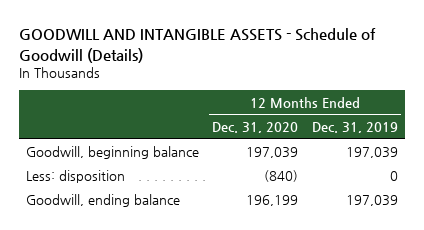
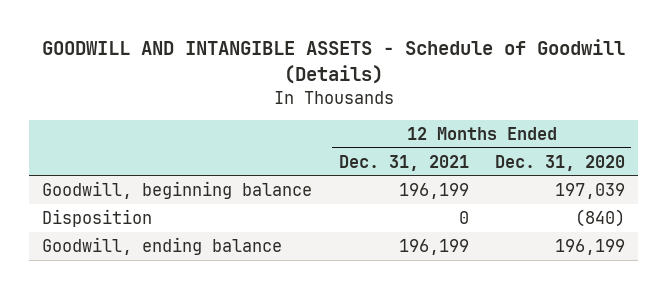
[311,121,398,133] Dec. 31, 2019 -> none
none -> [338,154,469,171] Dec. 31, 2021
[26,169,126,183] Less: disposition -> [42,208,153,227] Disposition

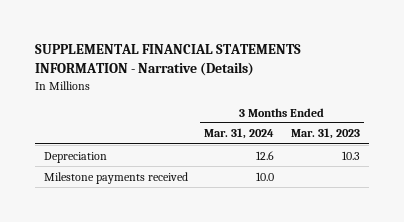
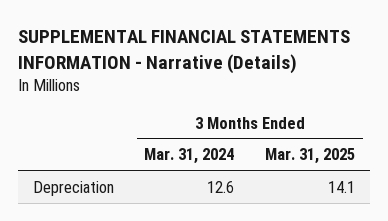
[291,128,361,140] Mar. 31, 2023 -> none
none -> [265,148,356,165] Mar. 31, 2025
[43,171,188,184] Milestone payments received -> none

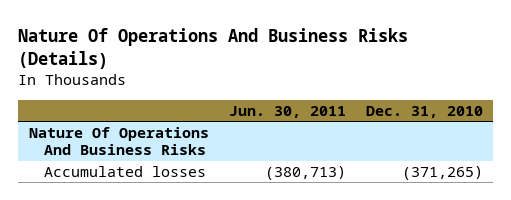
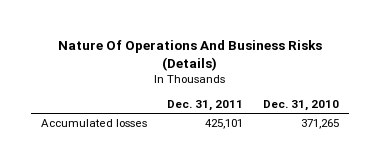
[228,106,346,119] Jun. 30, 2011 -> none
none -> [167,100,244,112] Dec. 31, 2011
[28,127,209,156] Nature Of Operations And Business Risks -> none
[401,166,483,181] (371,265) -> [301,119,340,130] 371,265

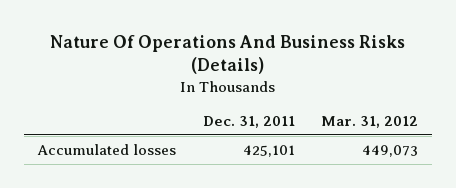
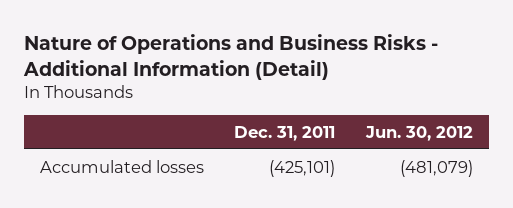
[50,34,406,75] Nature Of Operations And Business Risks (Details) -> [23,33,439,80] Nature of Operations and Business Risks - Additional Information (Detail)
[321,115,419,128] Mar. 31, 2012 -> none
none -> [365,125,474,141] Jun. 30, 2012
[242,145,295,158] 425,101 -> [269,159,336,177] (425,101)

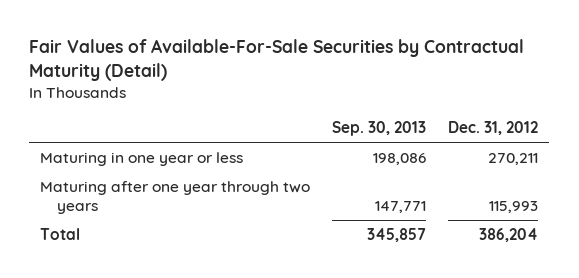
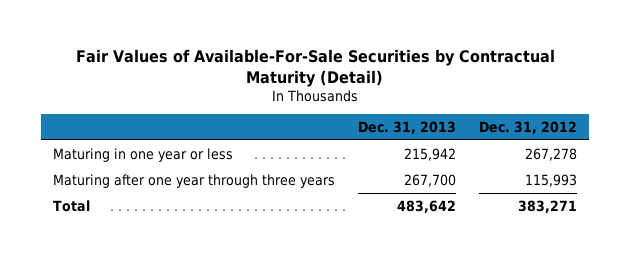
[332,121,427,137] Sep. 30, 2013 -> none
none -> [358,120,457,134] Dec. 31, 2013
[488,153,539,166] 270,211 -> [525,147,578,161] 267,278
[40,181,311,214] Maturing after one year through two years -> [52,173,335,188] Maturing after one year through three years
[479,228,539,243] 386,204 -> [518,199,578,213] 383,271

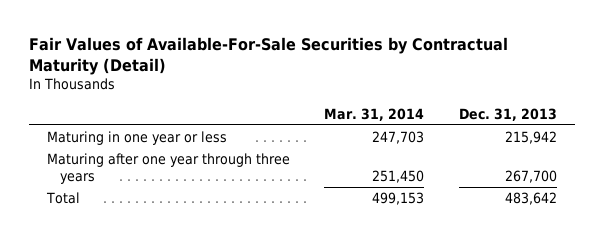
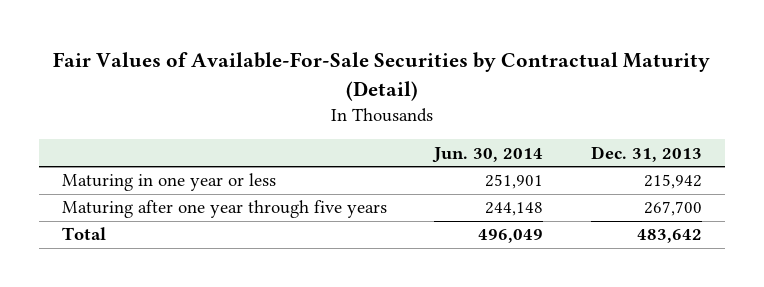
[324,107,425,121] Mar. 31, 2014 -> none
none -> [432,146,544,163] Jun. 30, 2014
[46,152,290,184] Maturing after one year through three years -> [62,200,388,219] Maturing after one year through five years

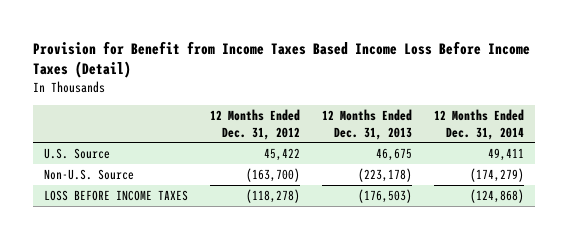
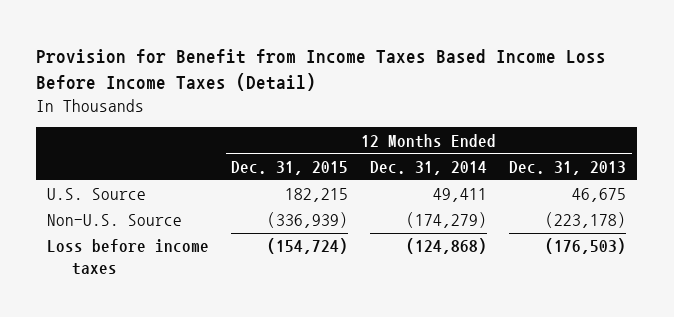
[210,108,301,140] 12 Months Ended Dec. 31, 2012 -> none
none -> [231,160,349,175] Dec. 31, 2015
[44,189,189,201] LOSS BEFORE INCOME TAXES -> [47,239,210,275] Loss before income taxes

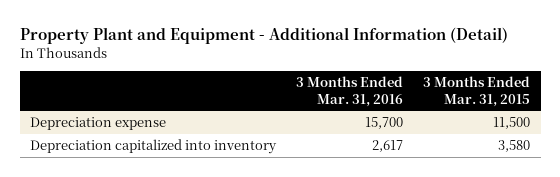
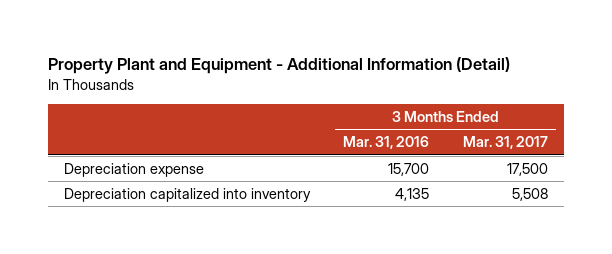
[423,76,531,107] 3 Months Ended Mar. 31, 2015 -> none
none -> [462,136,548,150] Mar. 31, 2017
[372,140,404,153] 2,617 -> [395,187,430,201] 4,135

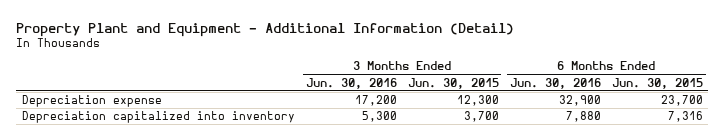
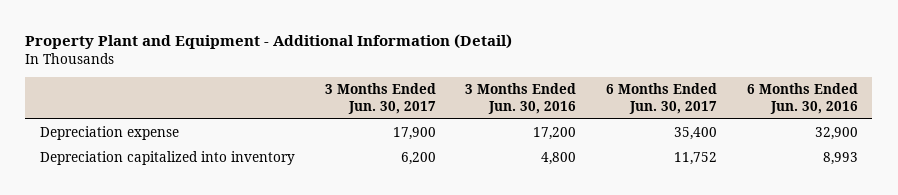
[407,77,499,89] Jun. 30, 2015 -> none
[611,77,703,89] Jun. 30, 2015 -> none
none -> [324,83,436,114] 3 Months Ended Jun. 30, 2017
none -> [605,83,717,114] 6 Months Ended Jun. 30, 2017
[361,111,397,123] 5,300 -> [541,152,577,166] 4,800
[565,111,601,123] 7,880 -> [822,152,858,166] 8,993

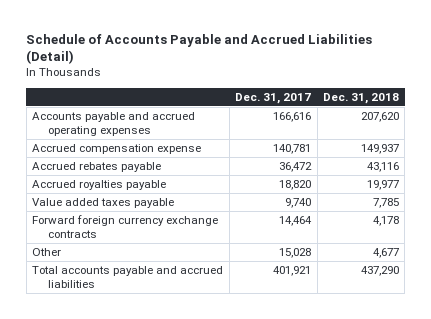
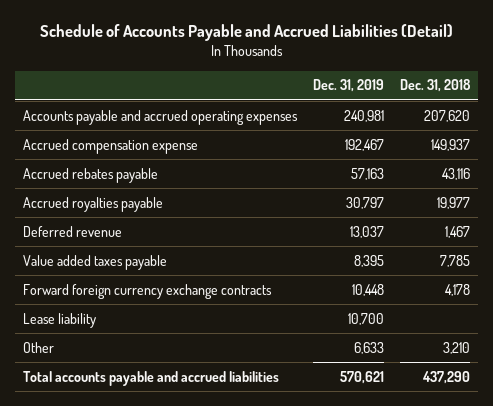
[235,92,312,104] Dec. 31, 2017 -> none
none -> [313,79,385,93] Dec. 31, 2019
none -> [23,225,123,237] Deferred revenue
none -> [23,312,97,328] Lease liability
[373,248,400,259] 4,677 -> [442,341,470,354] 3,210

